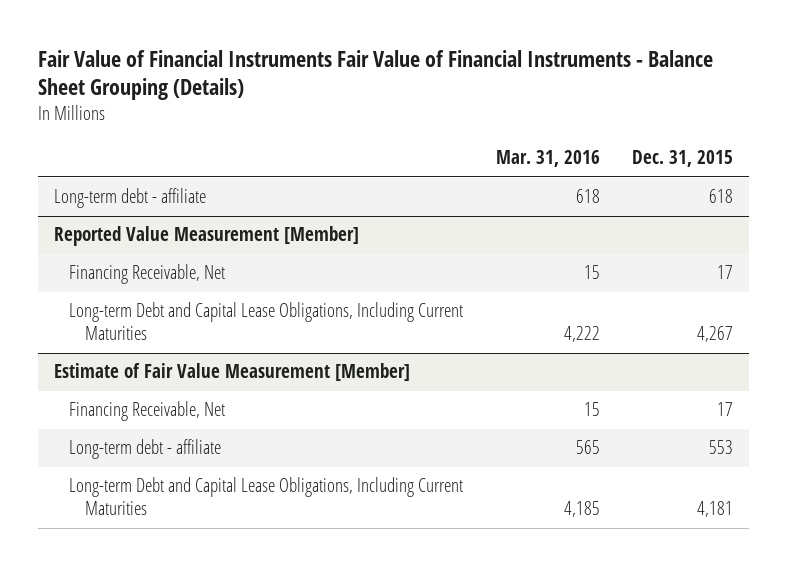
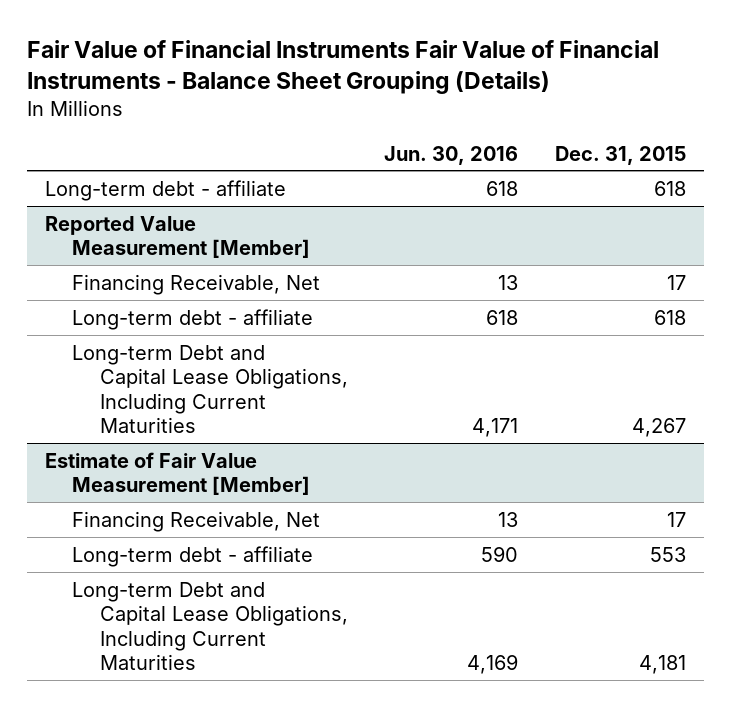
[495,150,600,168] Mar. 31, 2016 -> none
none -> [384,145,519,165] Jun. 30, 2016
none -> [72,308,314,330] Long-term debt - affiliate

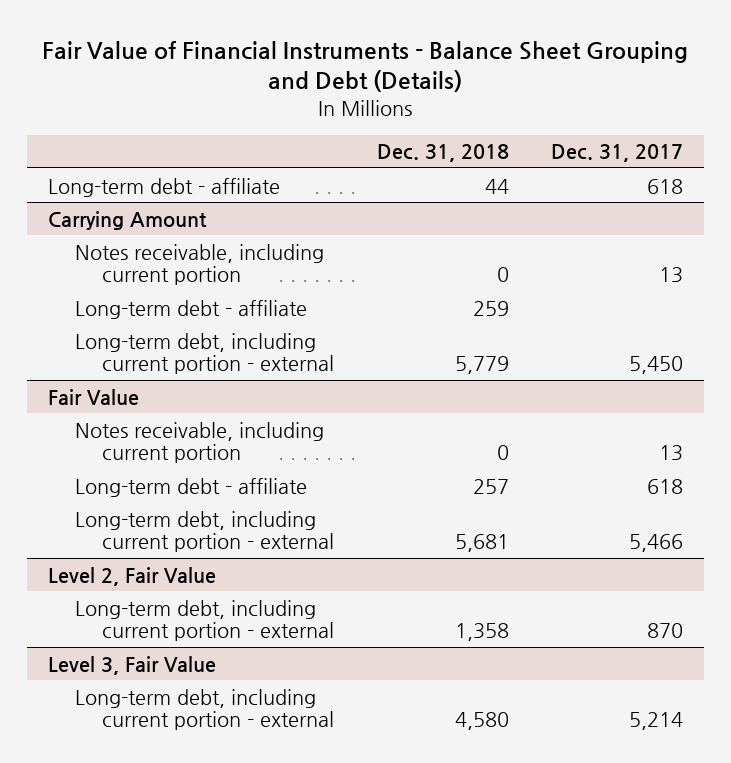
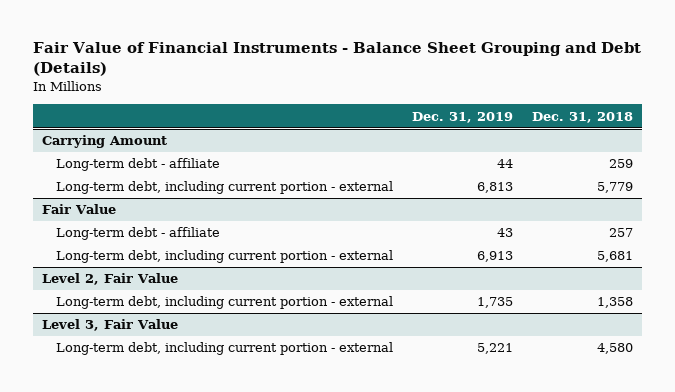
[550,144,683,163] Dec. 31, 2017 -> none
none -> [412,111,514,123] Dec. 31, 2019
[47,177,280,197] Long-term debt - affiliate -> none
[75,243,325,286] Notes receivable, including current portion -> none
[75,421,325,464] Notes receivable, including current portion -> none

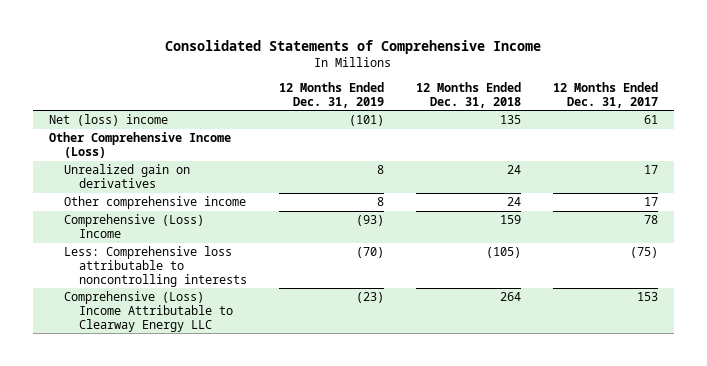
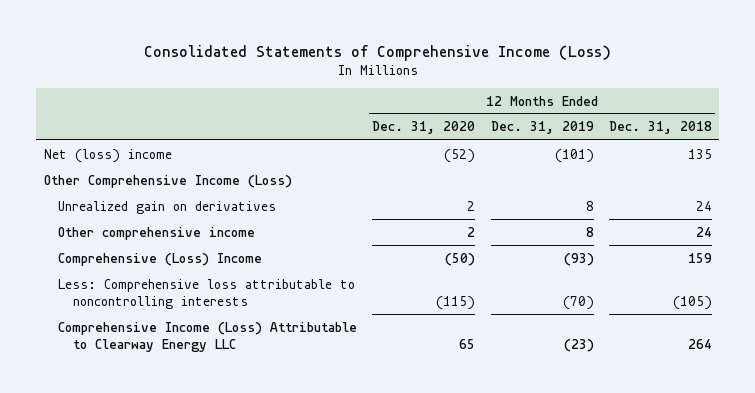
[165,40,542,55] Consolidated Statements of Comprehensive Income -> [143,44,611,61] Consolidated Statements of Comprehensive Income (Loss)
[552,82,658,108] 12 Months Ended Dec. 31, 2017 -> none
none -> [372,121,476,135] Dec. 31, 2020
[63,291,233,332] Comprehensive (Loss) Income Attributable to Clearway Energy LLC -> [58,321,358,352] Comprehensive Income (Loss) Attributable to Clearway Energy LLC

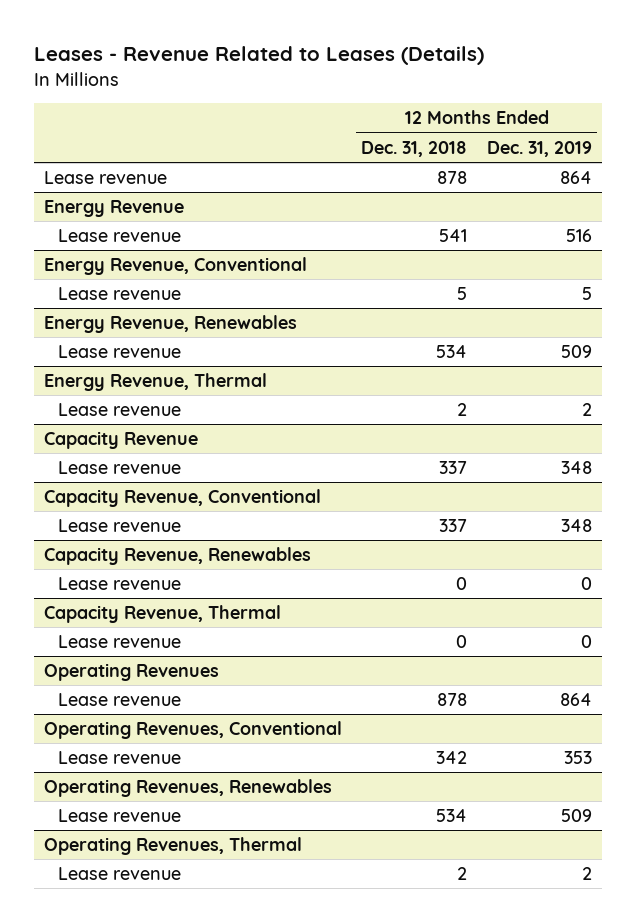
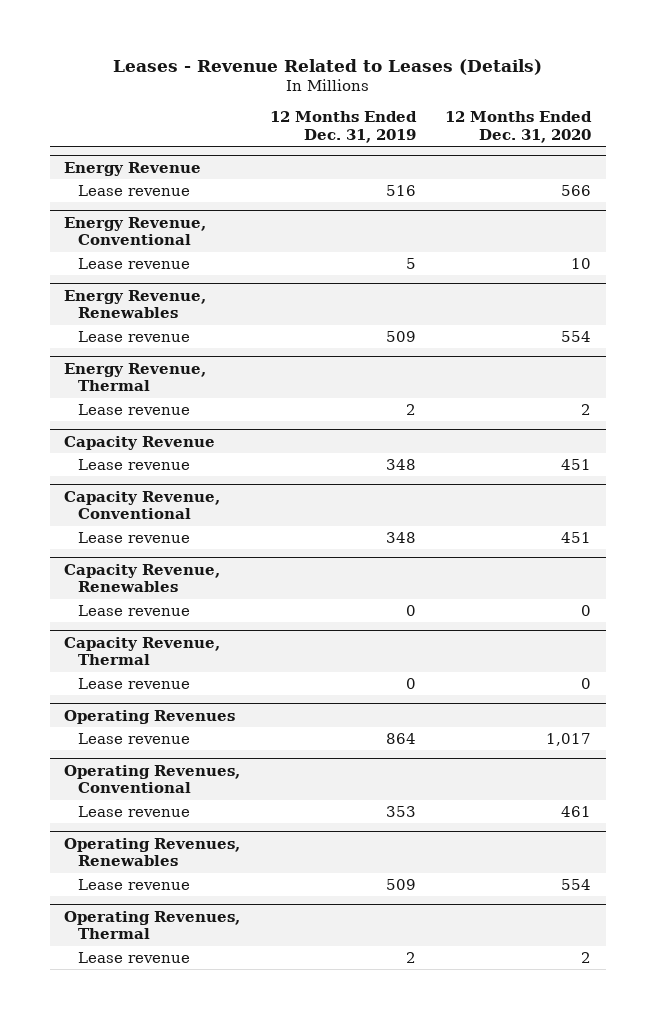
[361,140,468,157] Dec. 31, 2018 -> none
none -> [444,111,592,144] 12 Months Ended Dec. 31, 2020
[43,171,167,185] Lease revenue -> none

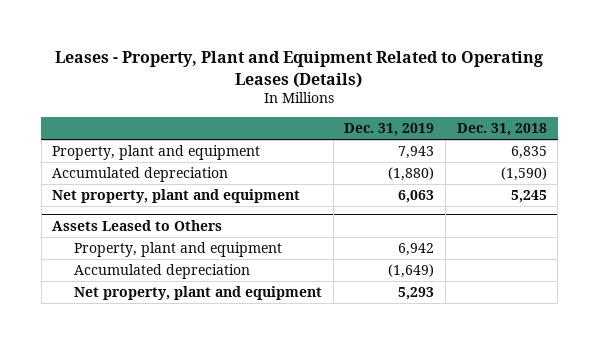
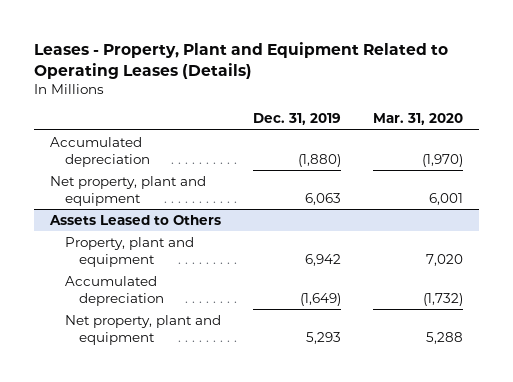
[456,123,547,137] Dec. 31, 2018 -> none
none -> [372,113,463,126] Mar. 31, 2020
[52,145,261,161] Property, plant and equipment -> none

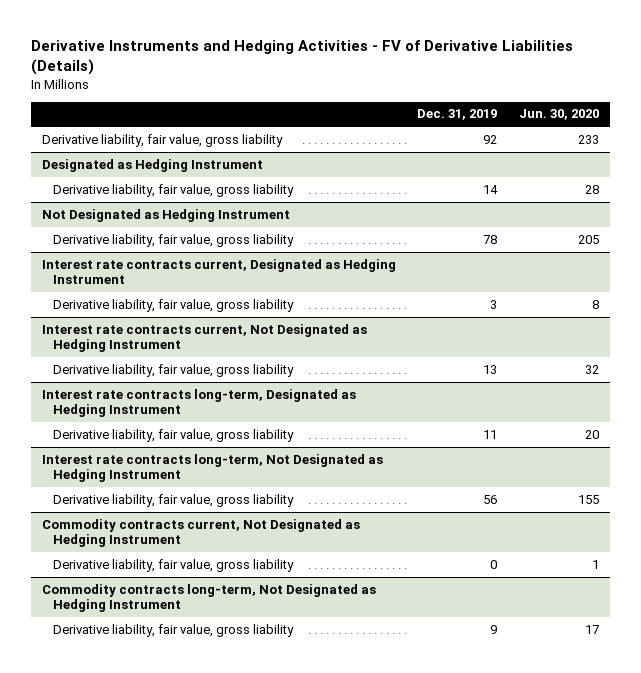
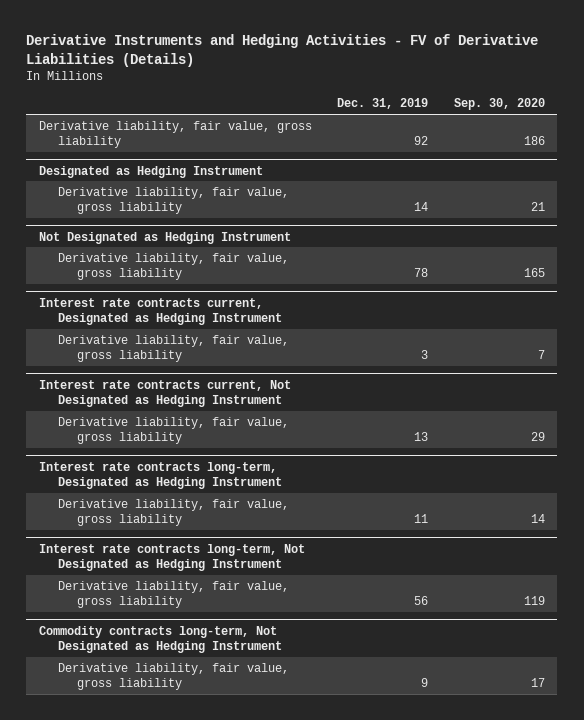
[518,109,599,121] Jun. 30, 2020 -> none
none -> [453,98,545,111] Sep. 30, 2020
[42,518,361,548] Commodity contracts current, Not Designated as Hedging Instrument -> none
[52,558,294,572] Derivative liability, fair value, gross liability -> none

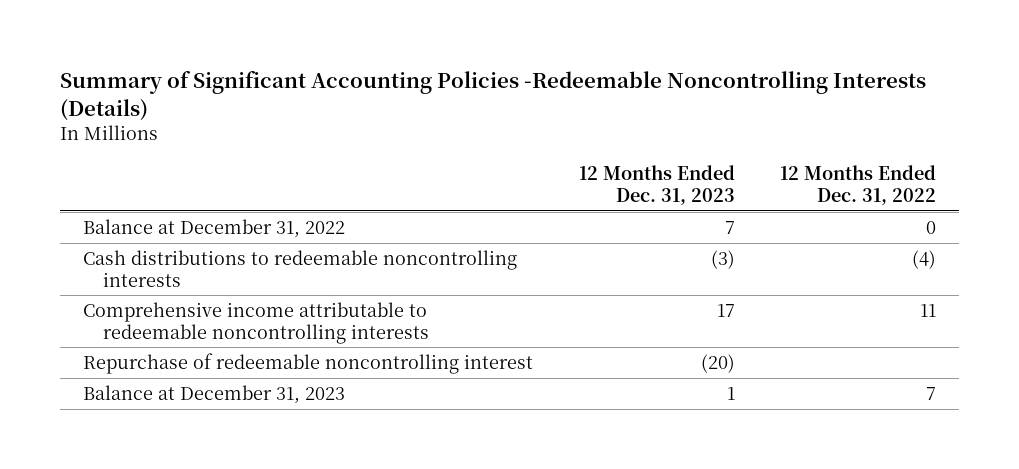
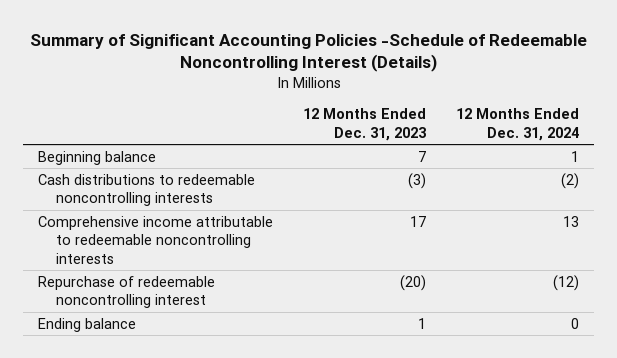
[60,71,927,122] Summary of Significant Accounting Policies -Redeemable Noncontrolling Interests (Details) -> [29,33,587,73] Summary of Significant Accounting Policies -Schedule of Redeemable Noncontrolling Interest (Details)
[780,165,937,206] 12 Months Ended Dec. 31, 2022 -> none
none -> [456,108,580,142] 12 Months Ended Dec. 31, 2024
[83,218,346,238] Balance at December 31, 2022 -> [38,150,157,165] Beginning balance
[83,384,346,404] Balance at December 31, 2023 -> [38,317,137,332] Ending balance

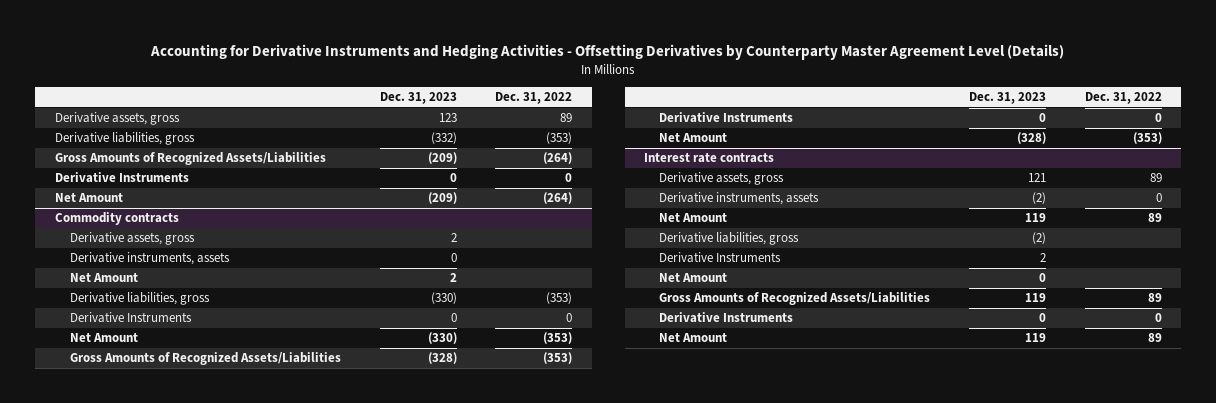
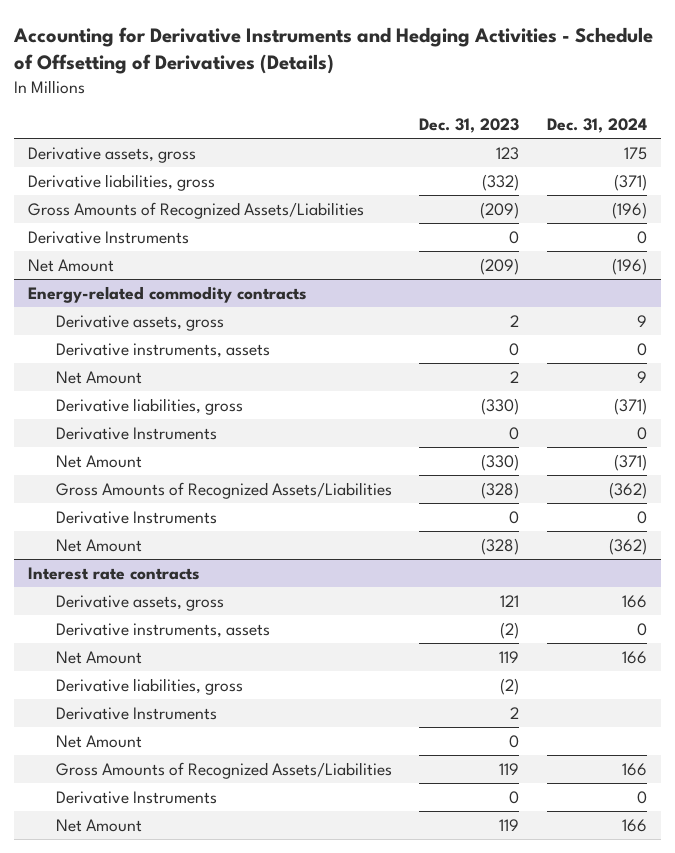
[150,43,1065,60] Accounting for Derivative Instruments and Hedging Activities - Offsetting Derivatives by Counterparty Master Agreement Level (Details) -> [13,26,654,75] Accounting for Derivative Instruments and Hedging Activities - Schedule of Offsetting of Derivatives (Details)
[495,92,573,105] Dec. 31, 2022 -> none
none -> [546,118,647,134] Dec. 31, 2024
[54,212,179,226] Commodity contracts -> [28,285,308,303] Energy-related commodity contracts

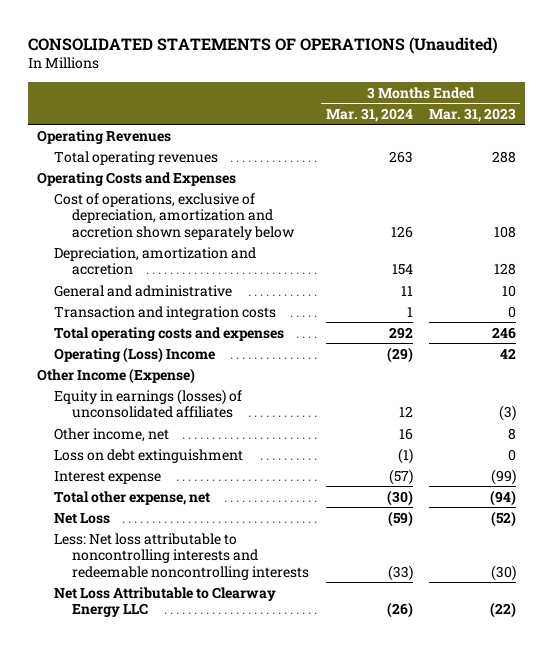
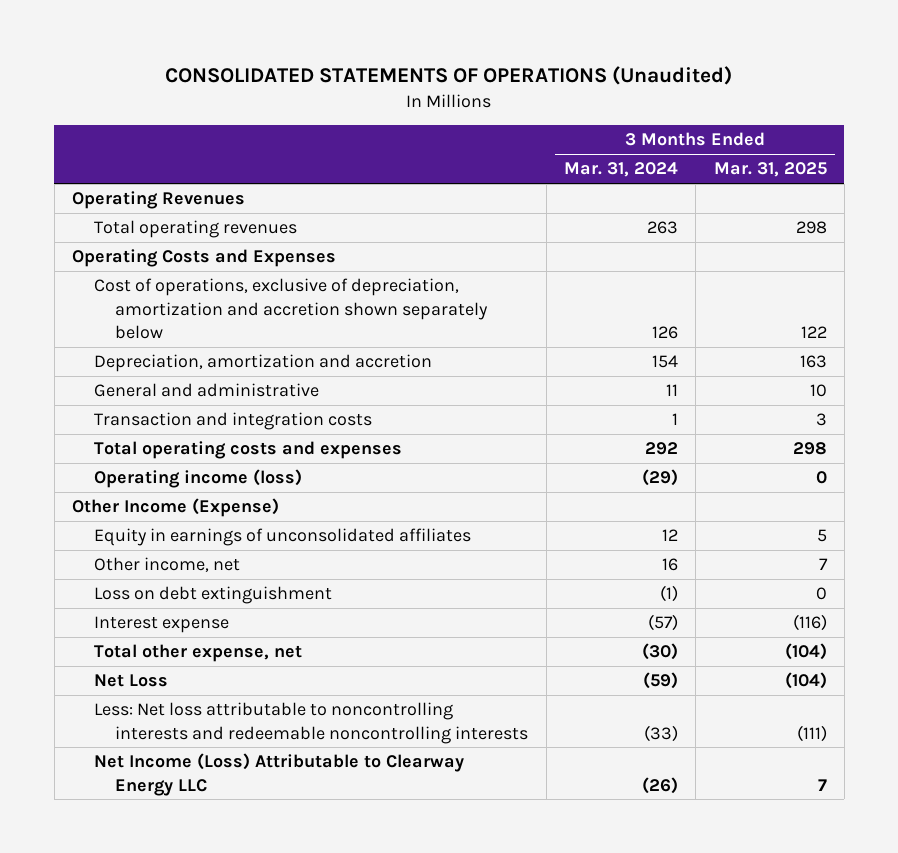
[429,107,517,122] Mar. 31, 2023 -> none
none -> [713,162,827,178] Mar. 31, 2025
[54,346,216,363] Operating (Loss) Income -> [93,469,302,489] Operating income (loss)
[54,388,243,419] Equity in earnings (losses) of unconsolidated affiliates -> [93,528,471,547] Equity in earnings of unconsolidated affiliates
[54,586,277,618] Net Loss Attributable to Clearway Energy LLC -> [93,753,464,796] Net Income (Loss) Attributable to Clearway Energy LLC

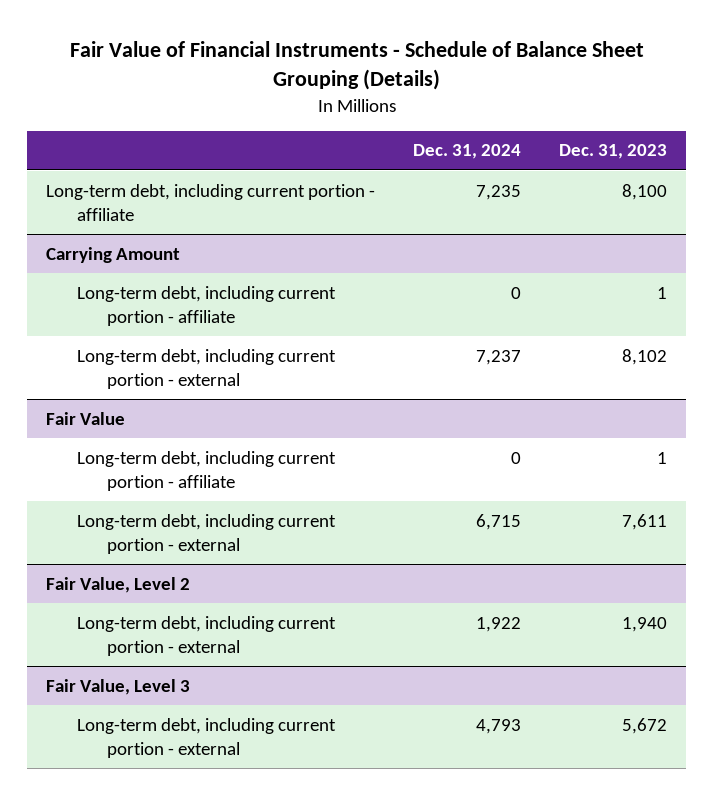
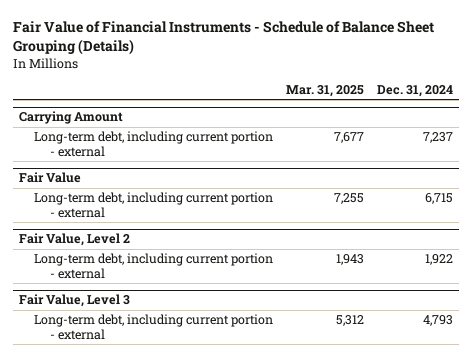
[559,144,668,160] Dec. 31, 2023 -> none
none -> [286,84,365,97] Mar. 31, 2025
[46,183,376,221] Long-term debt, including current portion - affiliate -> none
[76,285,336,326] Long-term debt, including current portion - affiliate -> none
[76,450,336,491] Long-term debt, including current portion - affiliate -> none

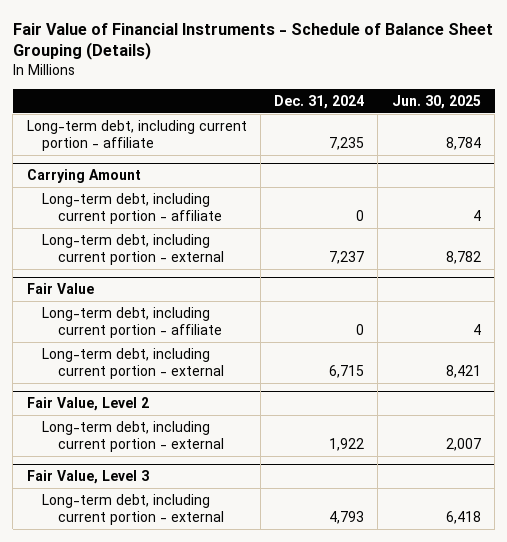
[286,84,365,97] Mar. 31, 2025 -> none
none -> [391,94,481,109] Jun. 30, 2025
none -> [26,119,247,151] Long-term debt, including current portion - affiliate
none -> [42,192,222,224] Long-term debt, including current portion - affiliate
none -> [42,306,222,338] Long-term debt, including current portion - affiliate

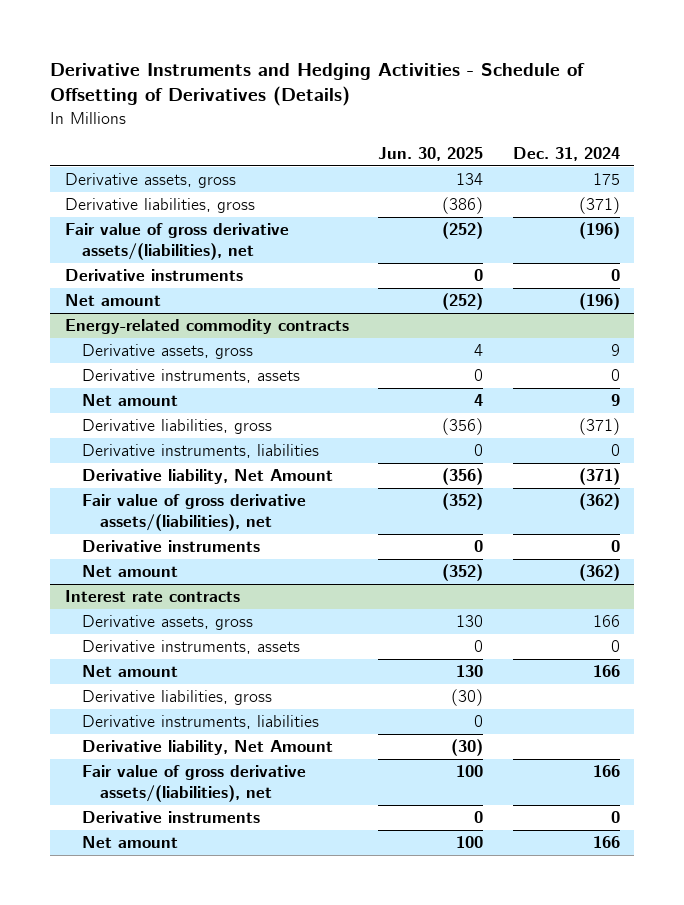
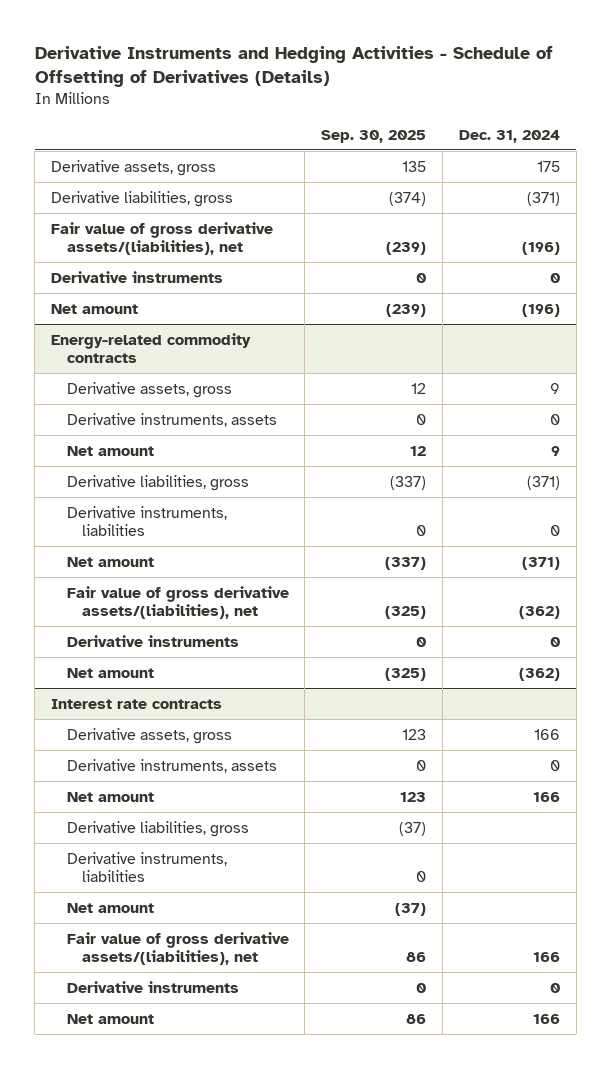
[378,146,484,161] Jun. 30, 2025 -> none
none -> [321,129,427,143] Sep. 30, 2025
[82,469,334,485] Derivative liability, Net Amount -> [66,556,154,567] Net amount
[82,740,334,756] Derivative liability, Net Amount -> [66,902,154,913] Net amount

